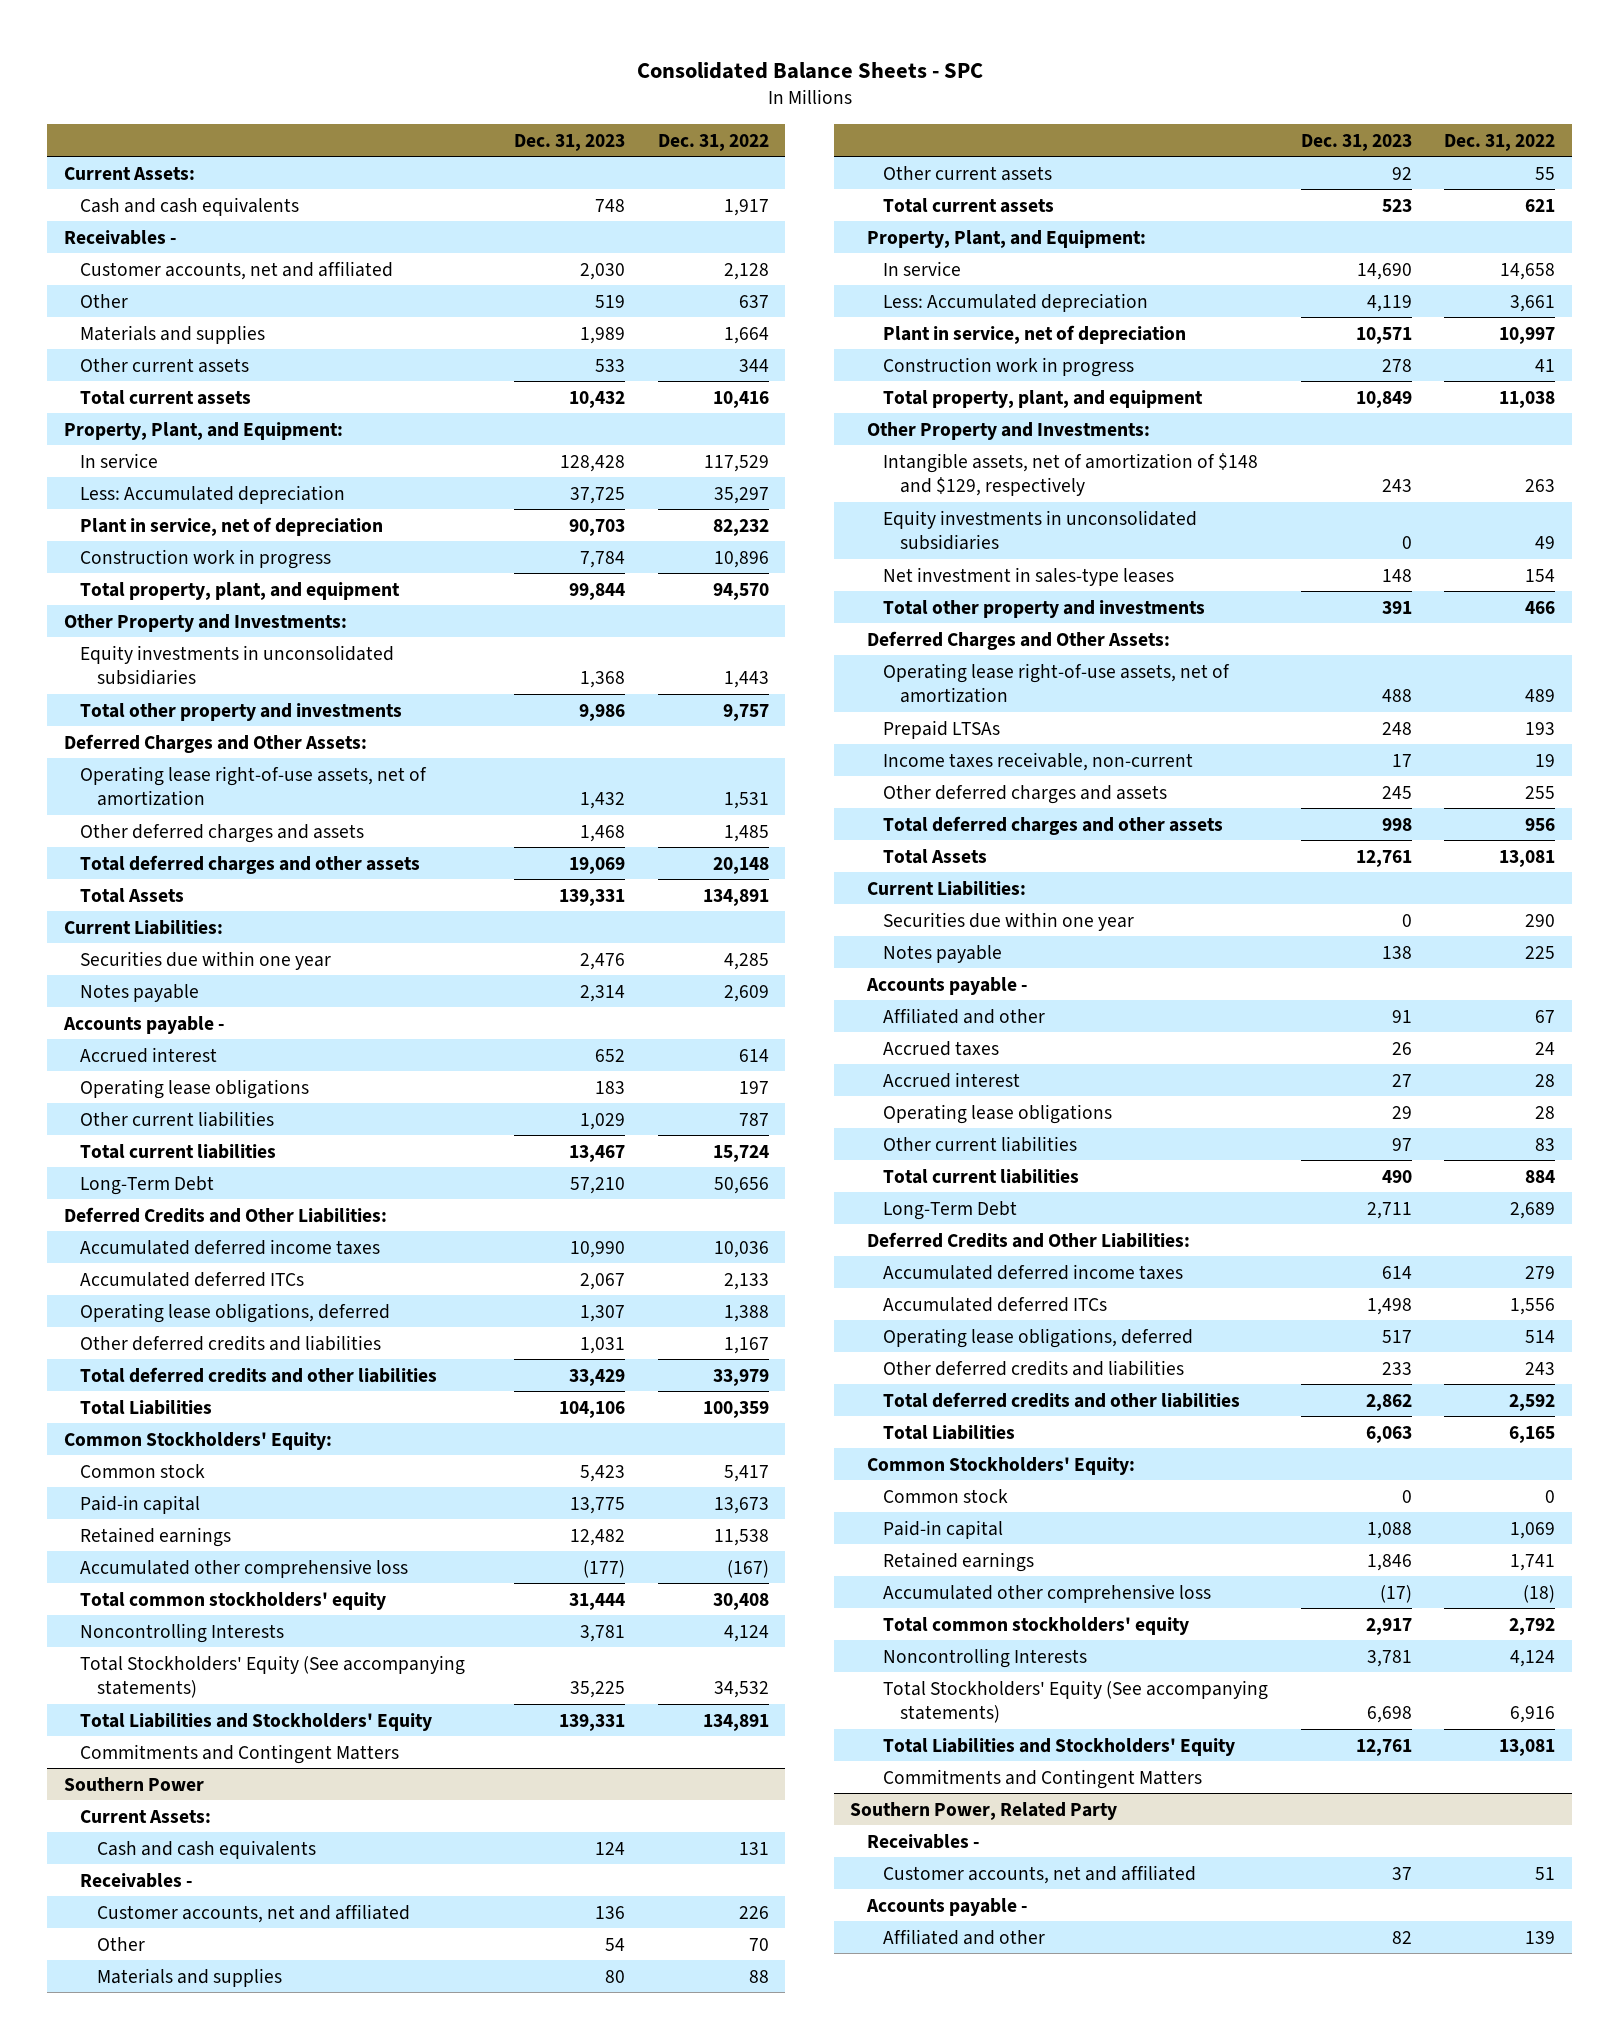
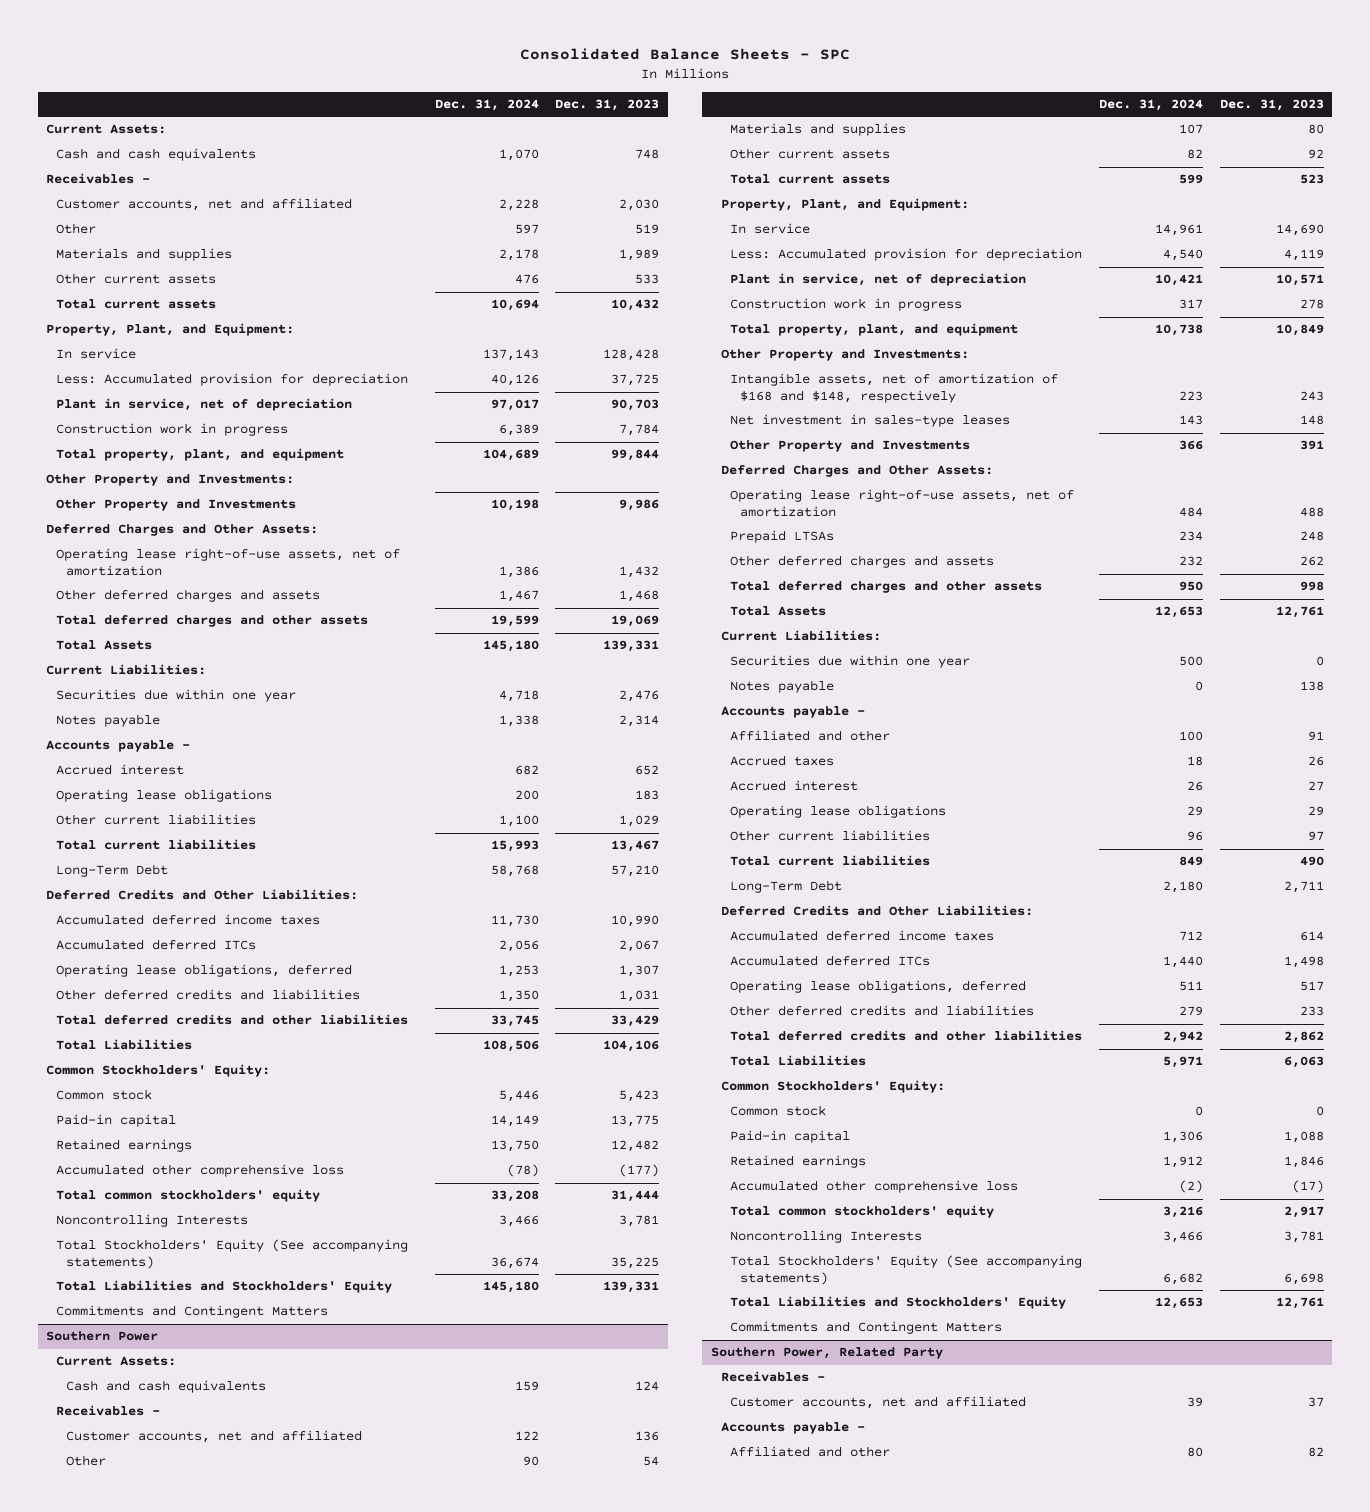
[657,133,769,151] Dec. 31, 2022 -> none
none -> [434,99,539,112] Dec. 31, 2024
[80,484,346,504] Less: Accumulated depreciation -> [56,373,409,387] Less: Accumulated provision for depreciation
[80,644,395,686] Equity investments in unconsolidated subsidiaries -> none
[80,702,403,721] Total other property and investments -> [56,499,297,512] Other Property and Investments
[883,292,1149,312] Less: Accumulated depreciation -> [730,248,1083,262] Less: Accumulated provision for depreciation
[883,509,1198,551] Equity investments in unconsolidated subsidiaries -> none
[883,452,1259,497] Intangible assets, net of amortization of $148 and $129, respectively -> [730,373,1059,403] Intangible assets, net of amortization of $168 and $148, respectively
[883,599,1206,618] Total other property and investments -> [730,440,971,453] Other Property and Investments
[883,751,1194,771] Income taxes receivable, non-current -> none
[1381,785,1412,799] 245 -> [1299,556,1324,567] 262

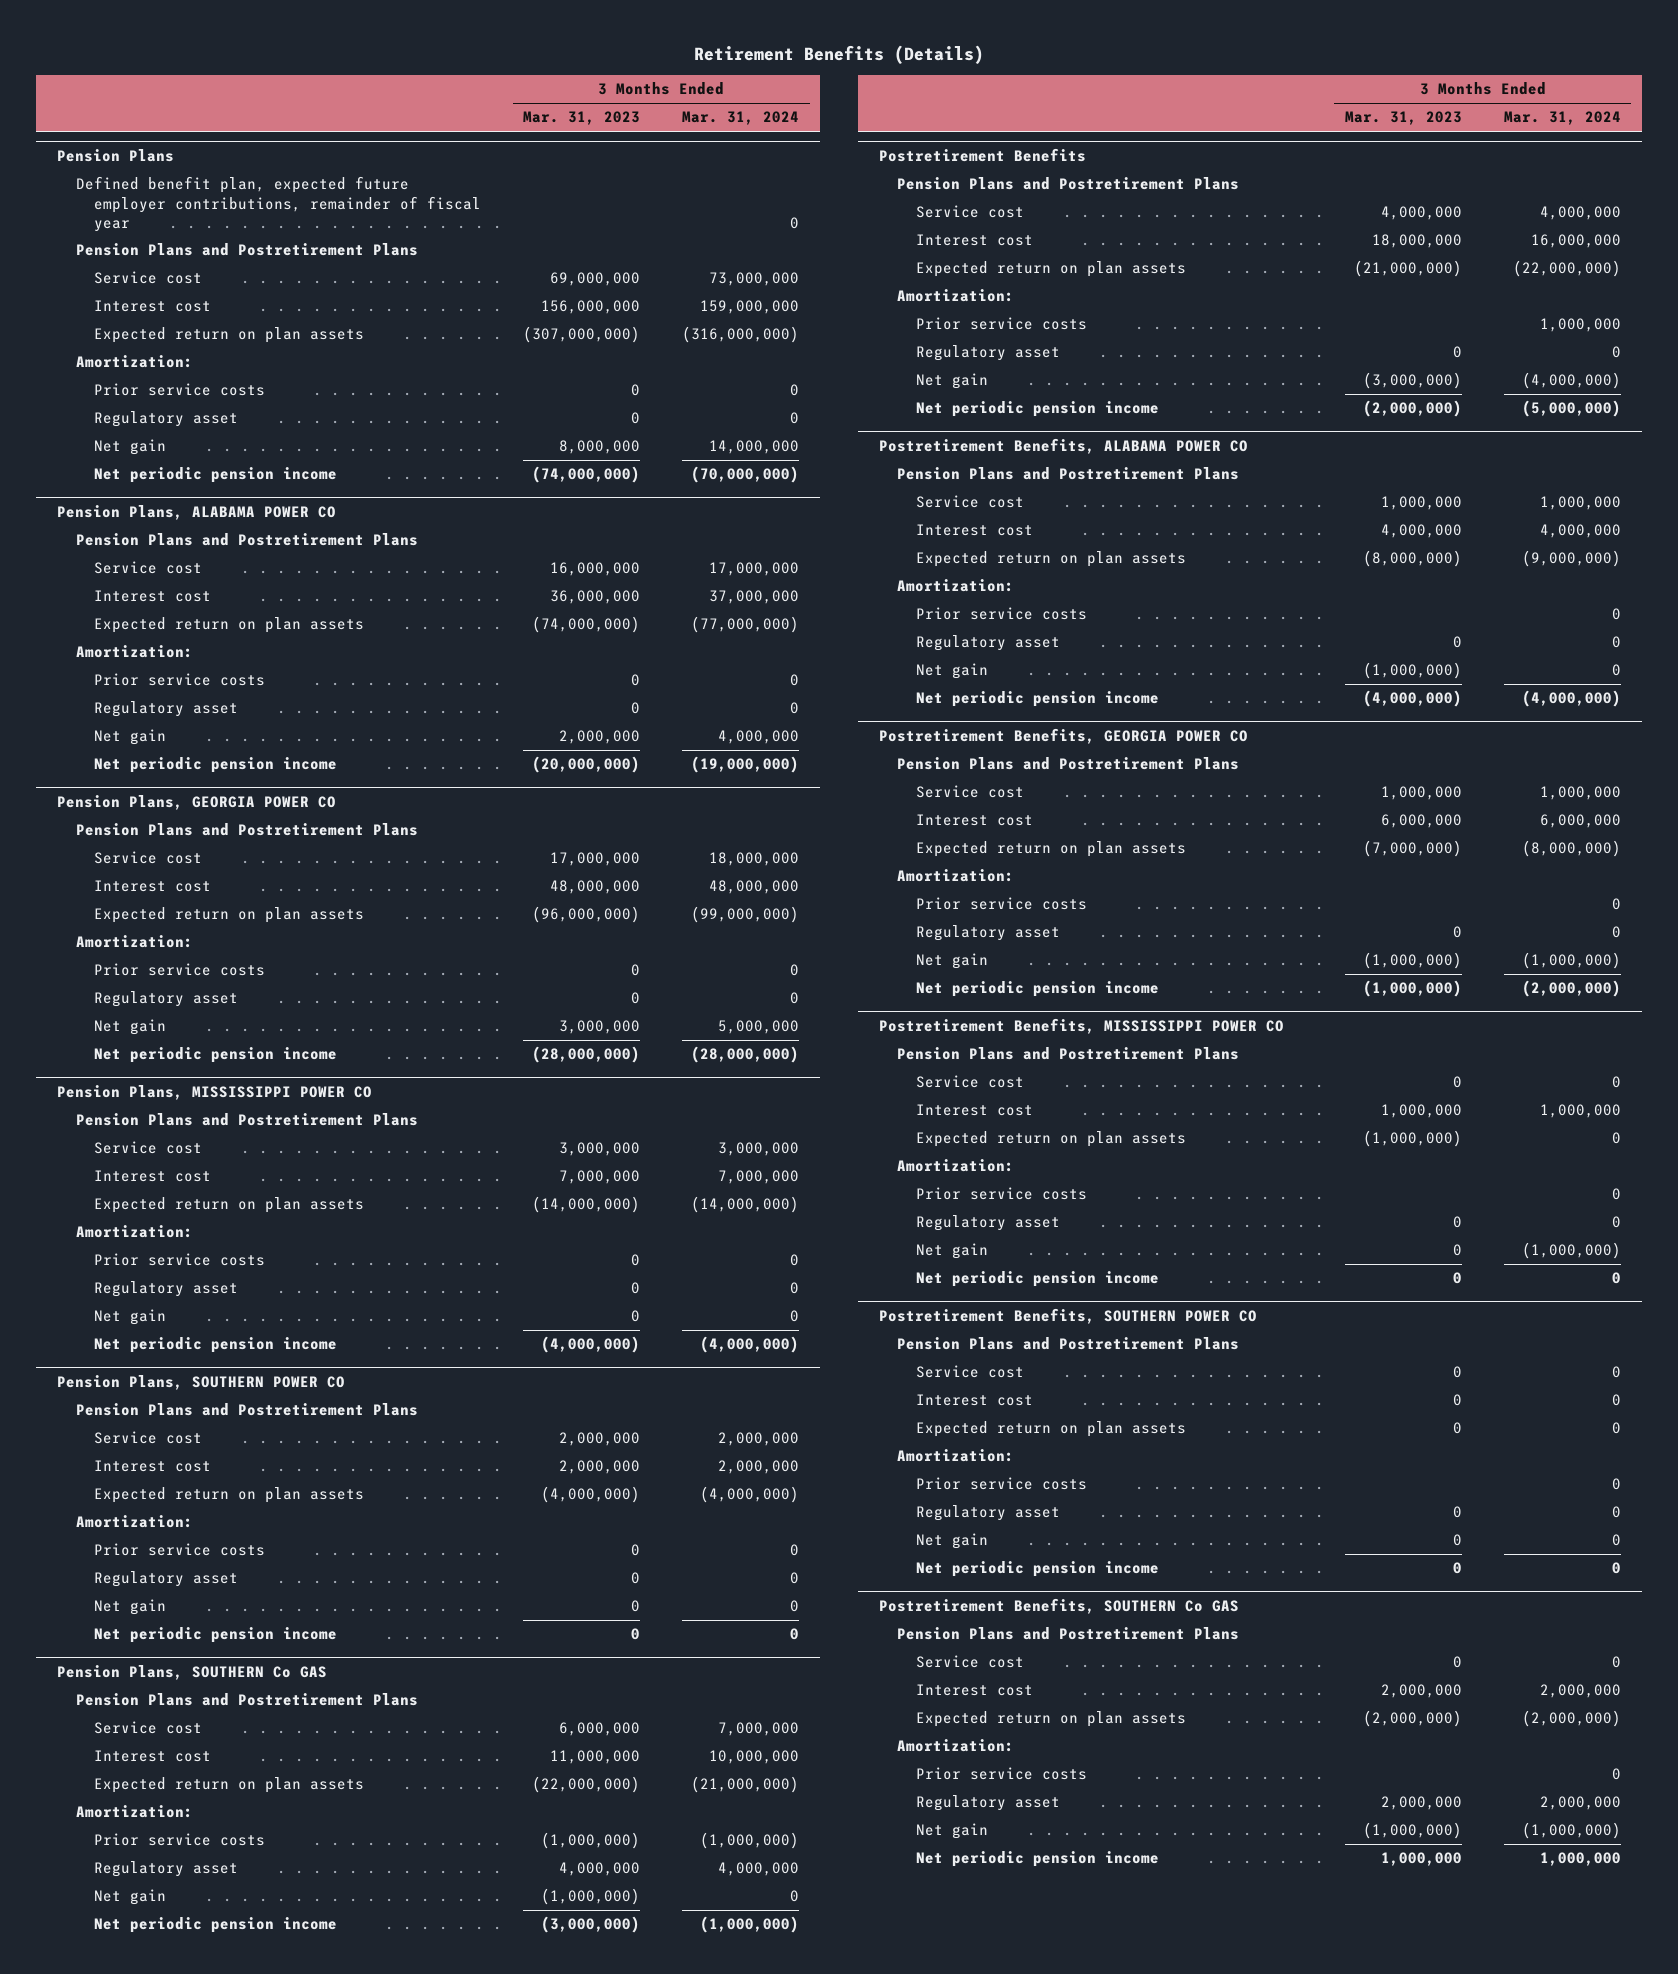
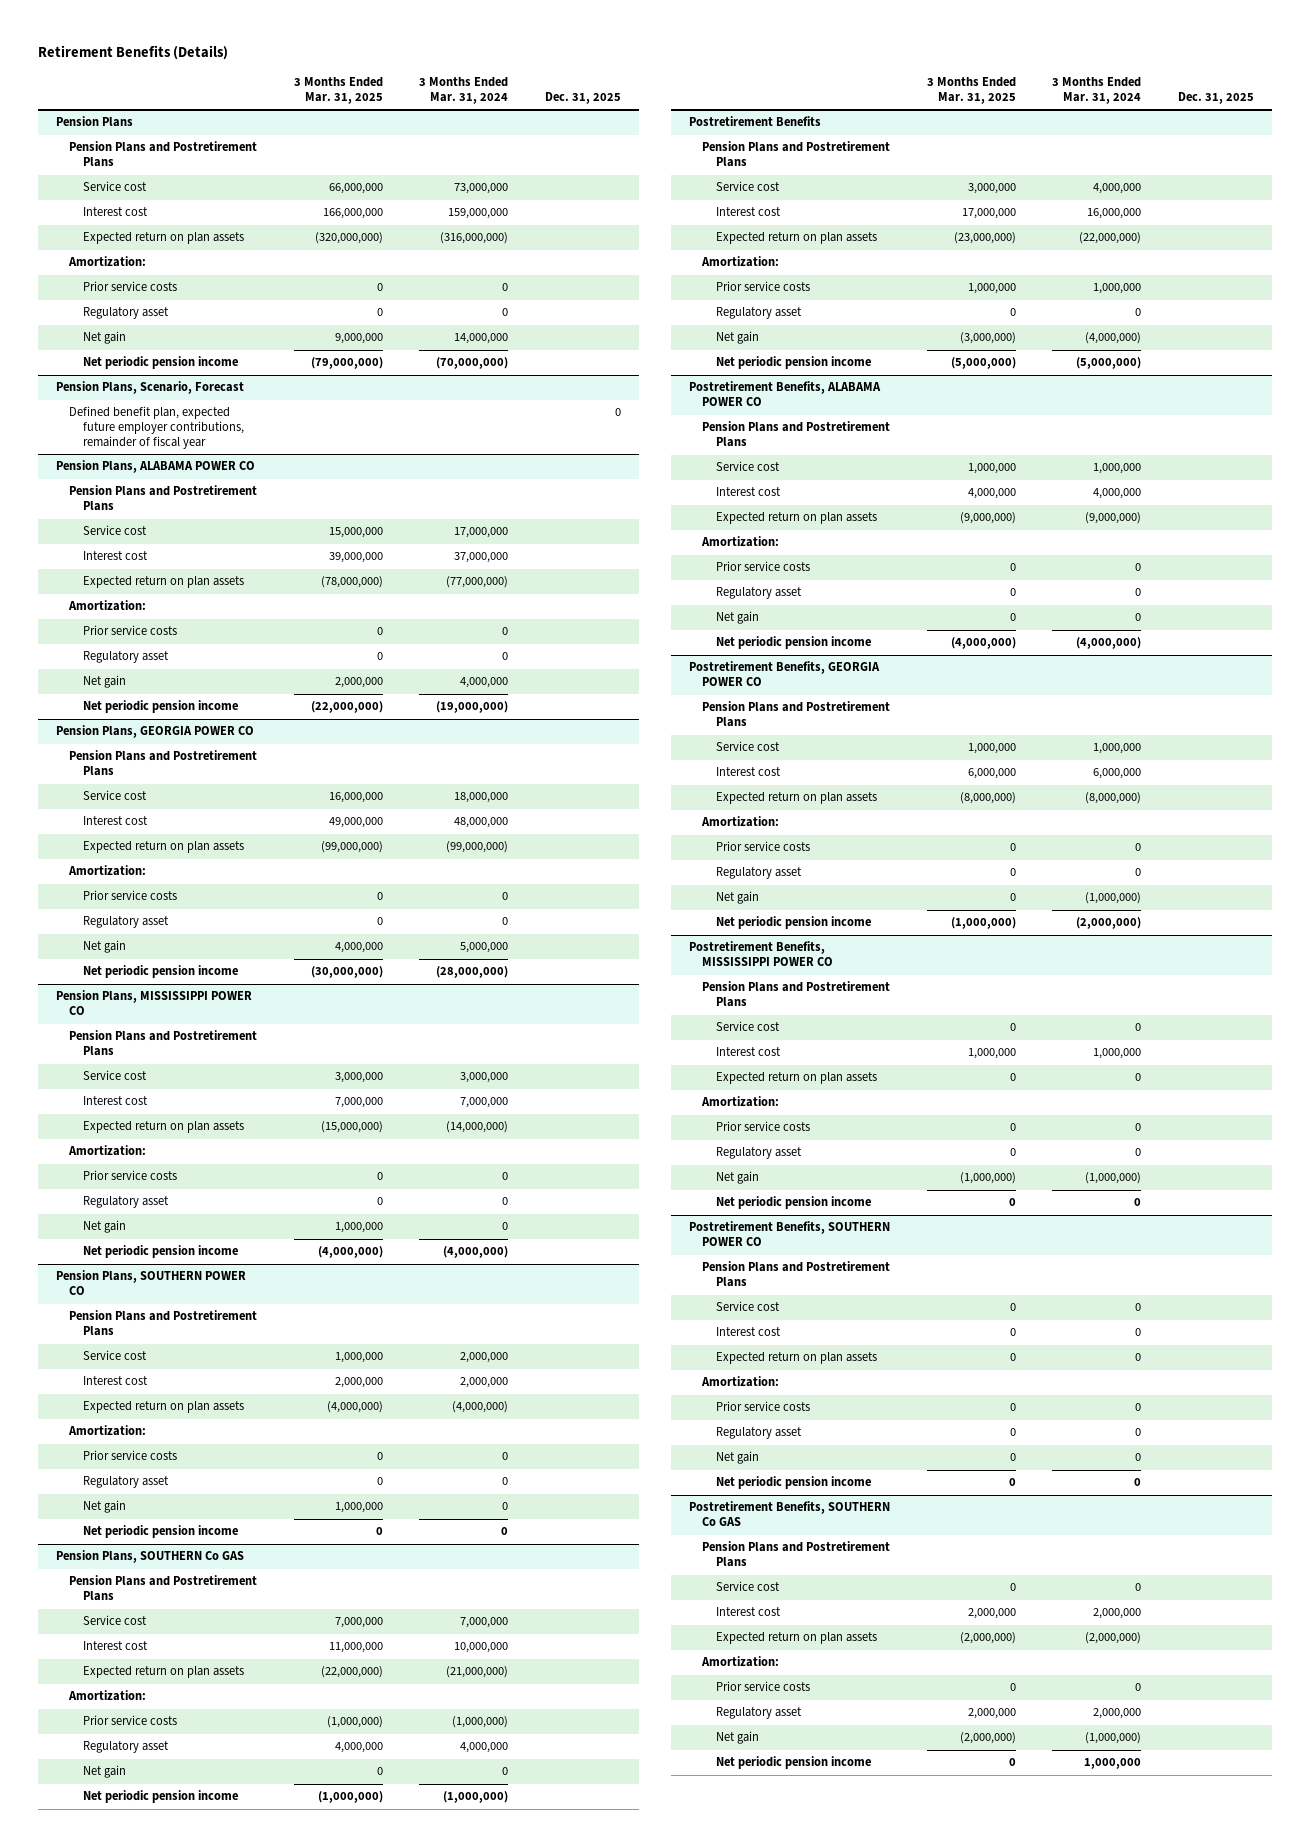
[523,111,641,126] Mar. 31, 2023 -> none
none -> [293,77,383,105] 3 Months Ended Mar. 31, 2025
none -> [544,92,621,105] Dec. 31, 2025
[75,176,482,232] Defined benefit plan, expected future employer contributions, remainder of fiscal year -> none
none -> [55,381,244,395] Pension Plans, Scenario, Forecast
none -> [69,406,244,450] Defined benefit plan, expected future employer contributions, remainder of fiscal year

